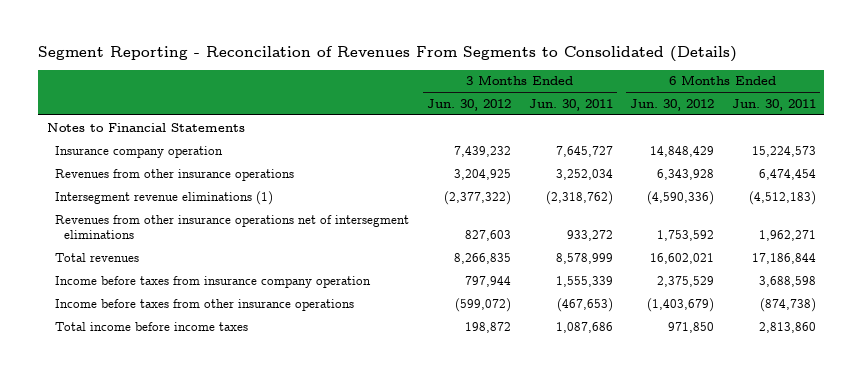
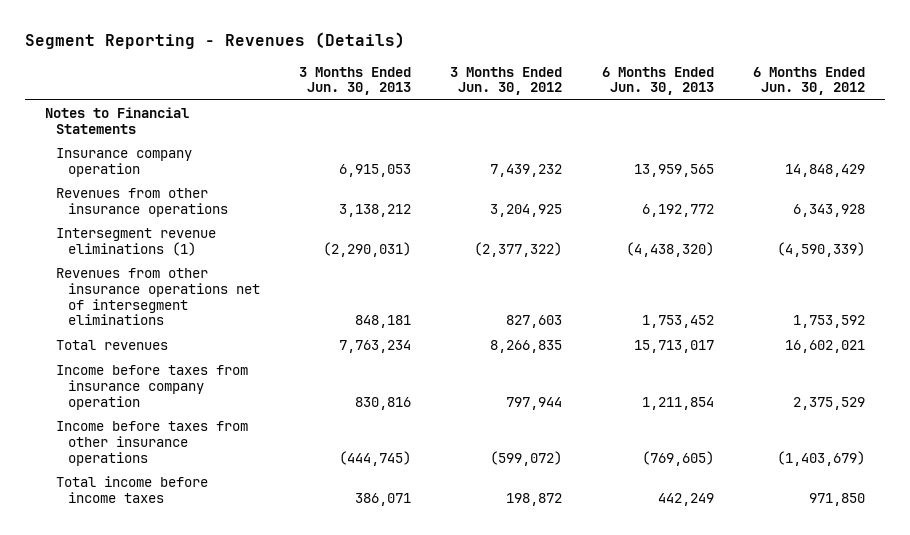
[37,46,737,63] Segment Reporting - Reconcilation of Revenues From Segments to Consolidated (Details) -> [25,32,406,50] Segment Reporting - Revenues (Details)
[528,98,613,111] Jun. 30, 2011 -> none
[731,98,816,111] Jun. 30, 2011 -> none
none -> [298,66,411,96] 3 Months Ended Jun. 30, 2013
none -> [601,66,714,96] 6 Months Ended Jun. 30, 2013
[647,190,715,205] (4,590,336) -> [777,241,866,257] (4,590,339)

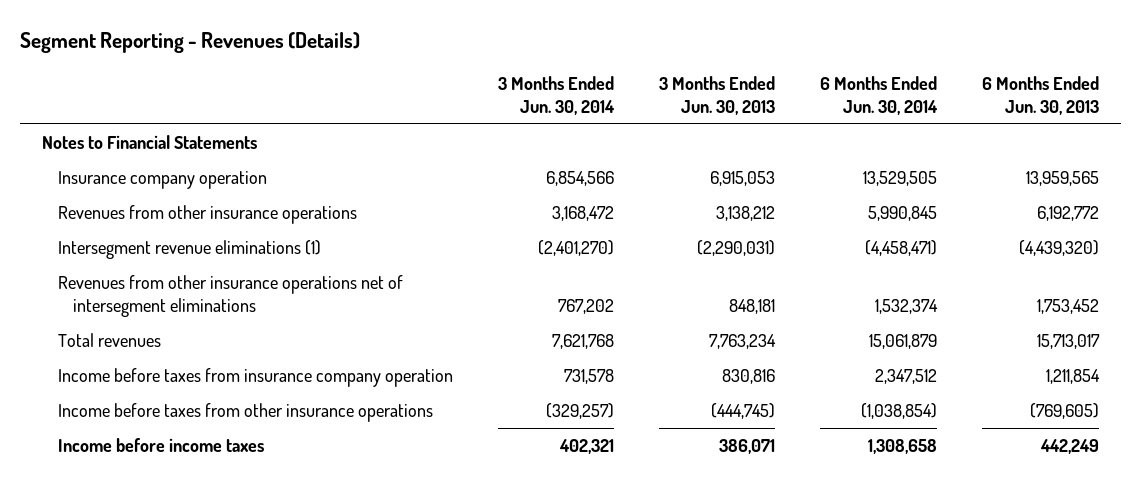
[450,66,563,96] 3 Months Ended Jun. 30, 2012 -> none
[753,66,866,96] 6 Months Ended Jun. 30, 2012 -> none
none -> [497,75,615,115] 3 Months Ended Jun. 30, 2014
none -> [819,75,938,115] 6 Months Ended Jun. 30, 2014
[625,241,714,257] (4,438,320) -> [1018,240,1099,257] (4,439,320)
[56,476,209,503] Total income before income taxes -> [57,438,264,453] Income before income taxes

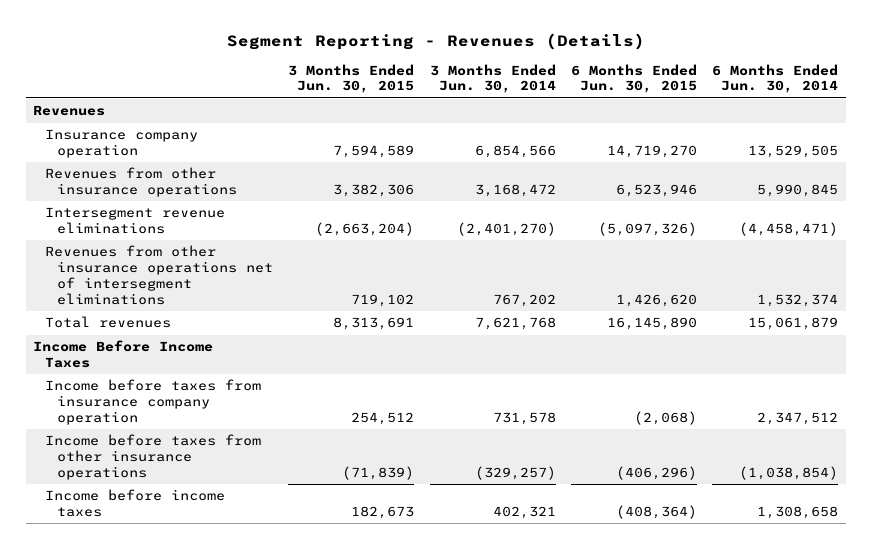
[658,75,775,115] 3 Months Ended Jun. 30, 2013 -> none
[981,75,1099,115] 6 Months Ended Jun. 30, 2013 -> none
none -> [288,63,415,94] 3 Months Ended Jun. 30, 2015
none -> [571,63,698,94] 6 Months Ended Jun. 30, 2015
[42,135,258,150] Notes to Financial Statements -> none
none -> [33,105,106,117] Revenues
[57,240,321,260] Intersegment revenue eliminations (1) -> [45,207,226,235] Intersegment revenue eliminations
none -> [33,340,214,369] Income Before Income Taxes

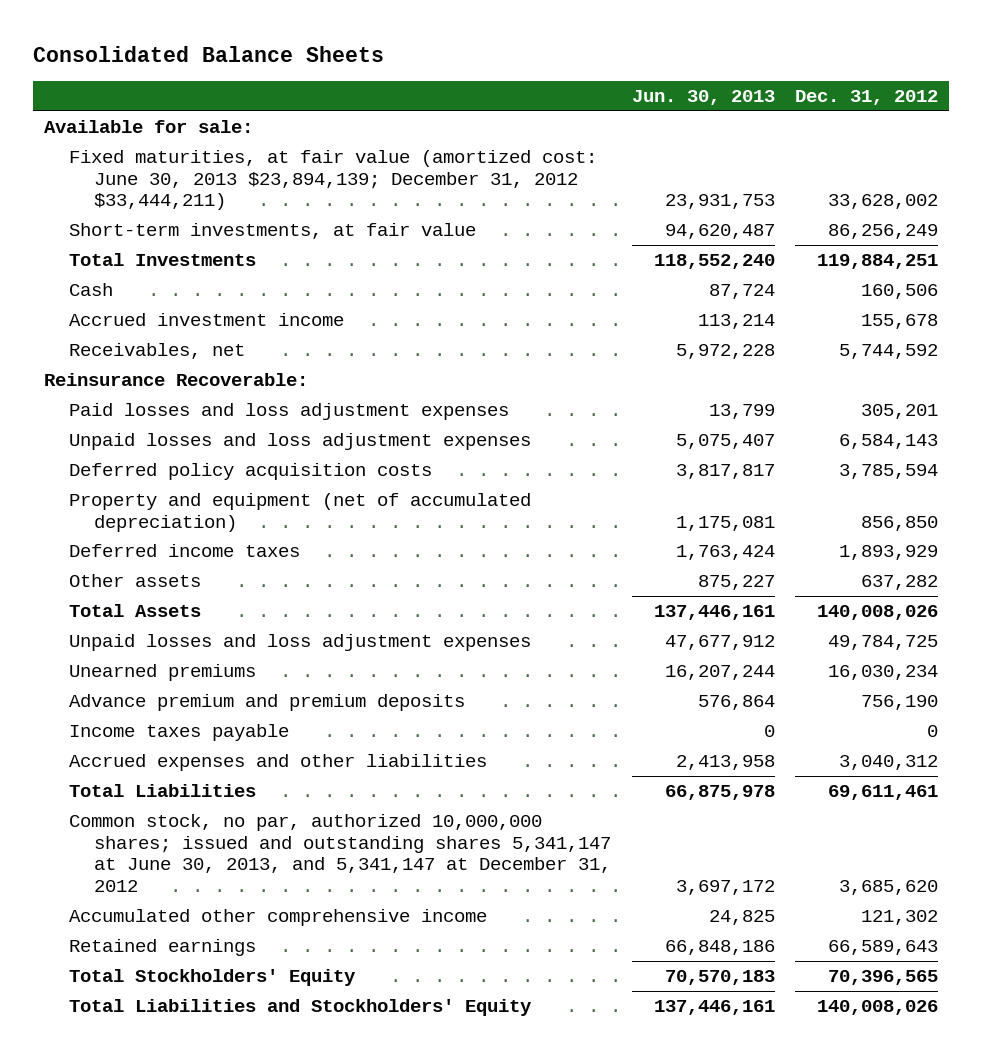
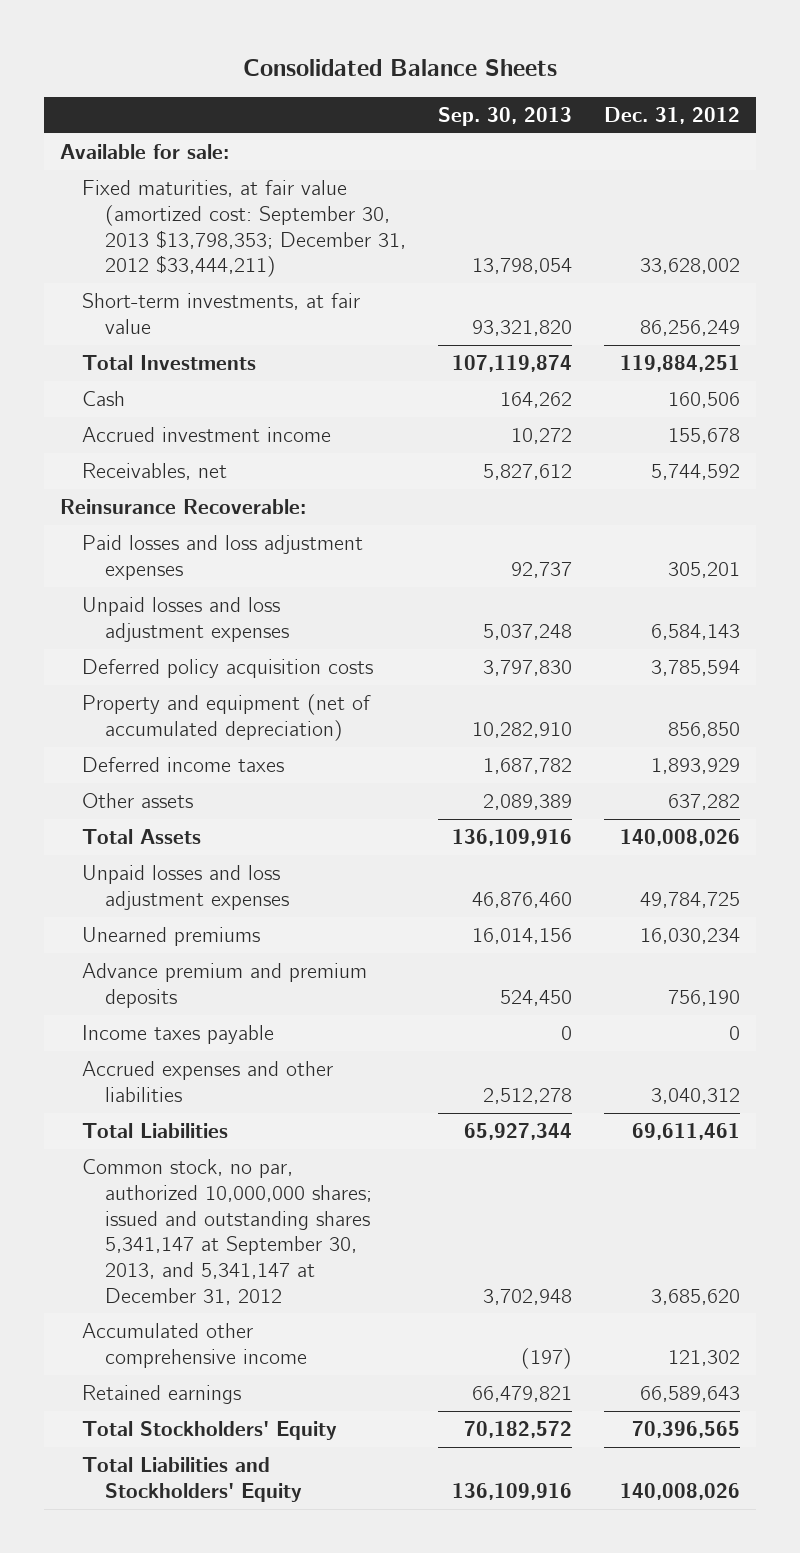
[631,90,775,106] Jun. 30, 2013 -> none
none -> [438,106,573,126] Sep. 30, 2013
[68,149,597,211] Fixed maturities, at fair value (amortized cost: June 30, 2013 $23,894,139; December 31, 2012 $33,444,211) -> [82,180,407,278] Fixed maturities, at fair value (amortized cost: September 30, 2013 $13,798,353; December 31, 2012 $33,444,211)
[68,813,611,893] Common stock, no par, authorized 10,000,000 shares; issued and outstanding shares 5,341,147 at June 30, 2013, and 5,341,147 at December 31, 2012 -> [82,1159,373,1305] Common stock, no par, authorized 10,000,000 shares; issued and outstanding shares 5,341,147 at September 30, 2013, and 5,341,147 at December 31, 2012

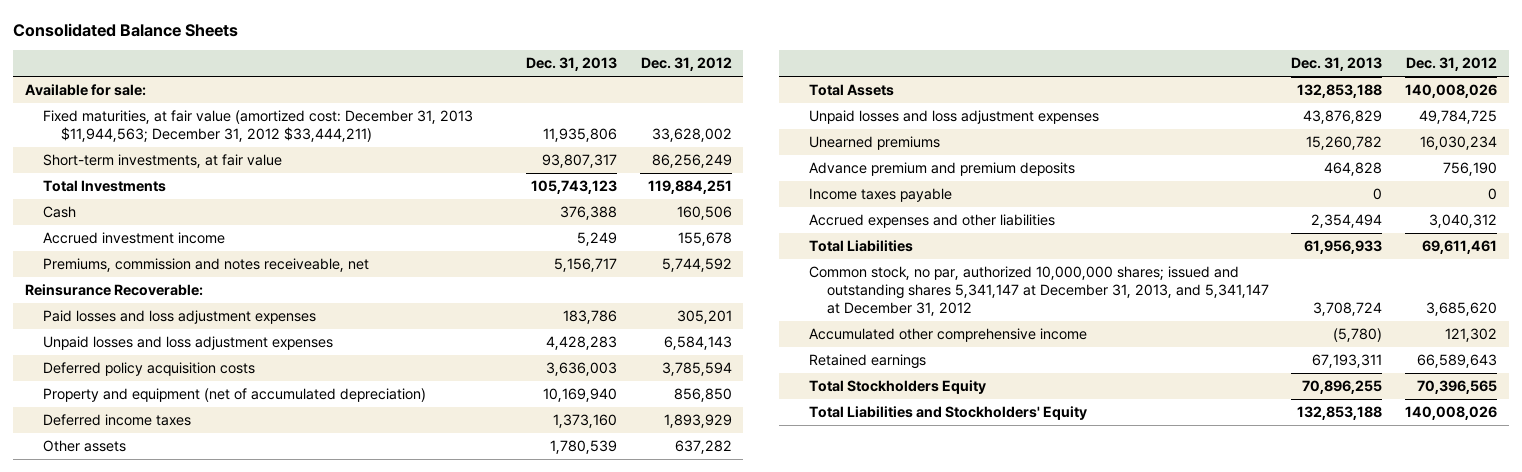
[438,106,573,126] Sep. 30, 2013 -> none
none -> [525,57,617,72] Dec. 31, 2013
[82,180,407,278] Fixed maturities, at fair value (amortized cost: September 30, 2013 $13,798,353; December 31, 2012 $33,444,211) -> [42,110,473,142] Fixed maturities, at fair value (amortized cost: December 31, 2013 $11,944,563; December 31, 2012 $33,444,211)
[82,463,228,481] Receivables, net -> [42,258,369,273] Premiums, commission and notes receiveable, net
[82,1159,373,1305] Common stock, no par, authorized 10,000,000 shares; issued and outstanding shares 5,341,147 at September 30, 2013, and 5,341,147 at December 31, 2012 -> [808,266,1269,316] Common stock, no par, authorized 10,000,000 shares; issued and outstanding shares 5,341,147 at December 31, 2013, and 5,341,147 at December 31, 2012
[82,1421,338,1441] Total Stockholders' Equity -> [808,380,986,395] Total Stockholders Equity

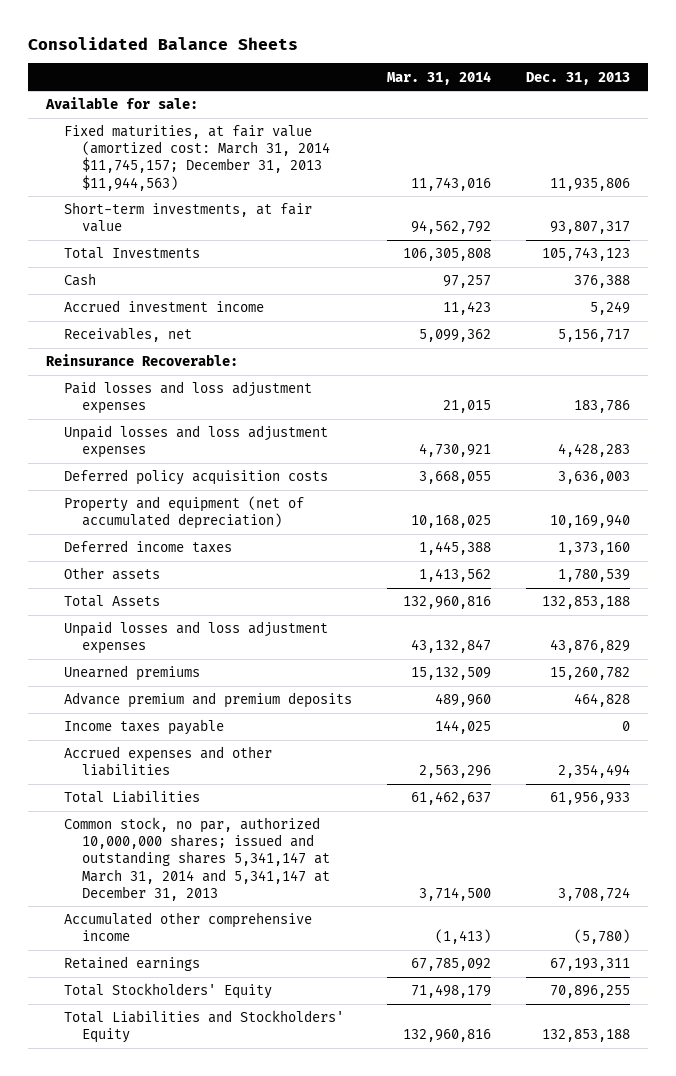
[640,57,732,72] Dec. 31, 2012 -> none
none -> [387,70,492,85] Mar. 31, 2014
[42,110,473,142] Fixed maturities, at fair value (amortized cost: December 31, 2013 $11,944,563; December 31, 2012 $33,444,211) -> [64,124,331,191] Fixed maturities, at fair value (amortized cost: March 31, 2014 $11,745,157; December 31, 2013 $11,944,563)
[42,258,369,273] Premiums, commission and notes receiveable, net -> [64,327,193,343] Receivables, net
[808,266,1269,316] Common stock, no par, authorized 10,000,000 shares; issued and outstanding shares 5,341,147 at December 31, 2013, and 5,341,147 at December 31, 2012 -> [64,817,331,901] Common stock, no par, authorized 10,000,000 shares; issued and outstanding shares 5,341,147 at March 31, 2014 and 5,341,147 at December 31, 2013
[808,380,986,395] Total Stockholders Equity -> [64,983,273,1000] Total Stockholders' Equity

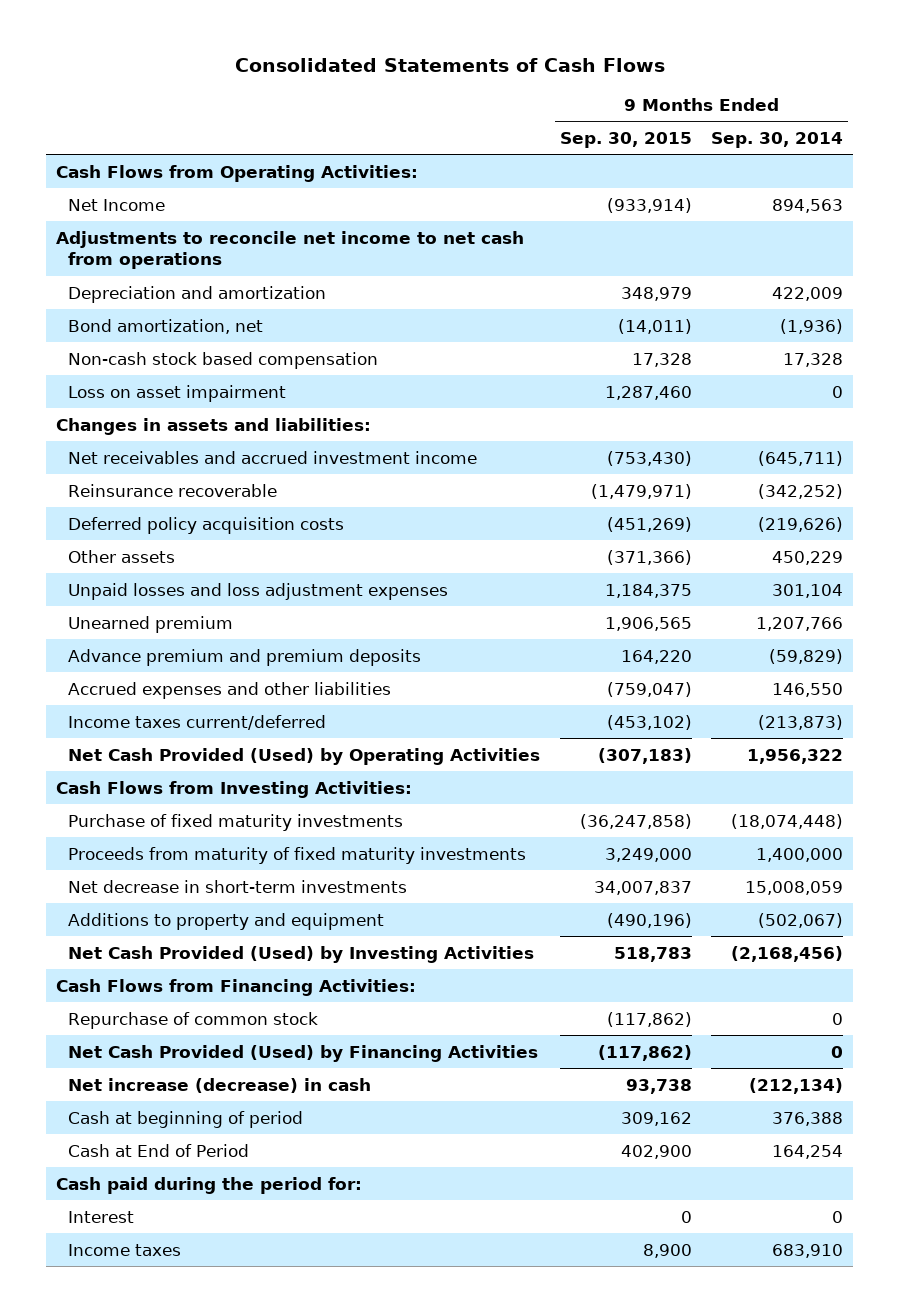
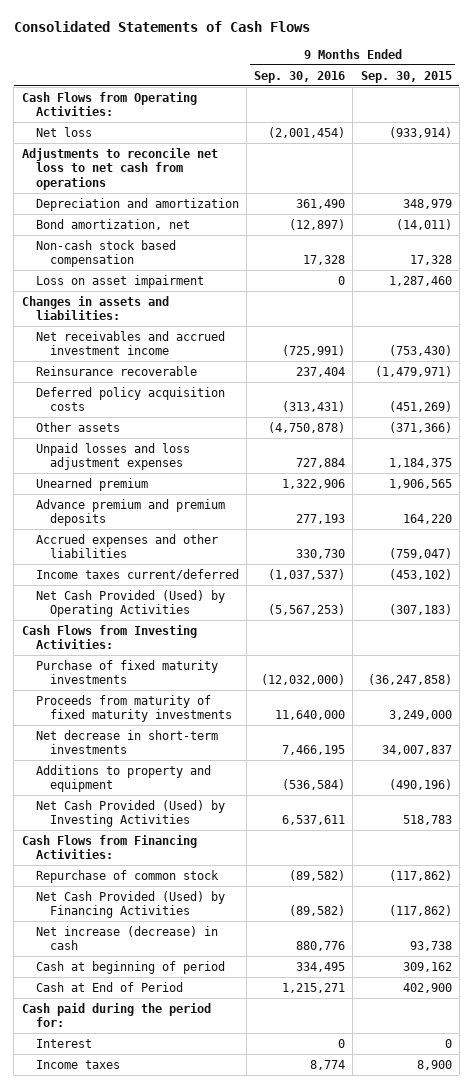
[711,131,844,148] Sep. 30, 2014 -> none
none -> [254,70,346,83] Sep. 30, 2016
[67,198,165,211] Net Income -> [36,126,93,137] Net loss
[55,230,524,270] Adjustments to reconcile net income to net cash from operations -> [21,147,218,190] Adjustments to reconcile net loss to net cash from operations

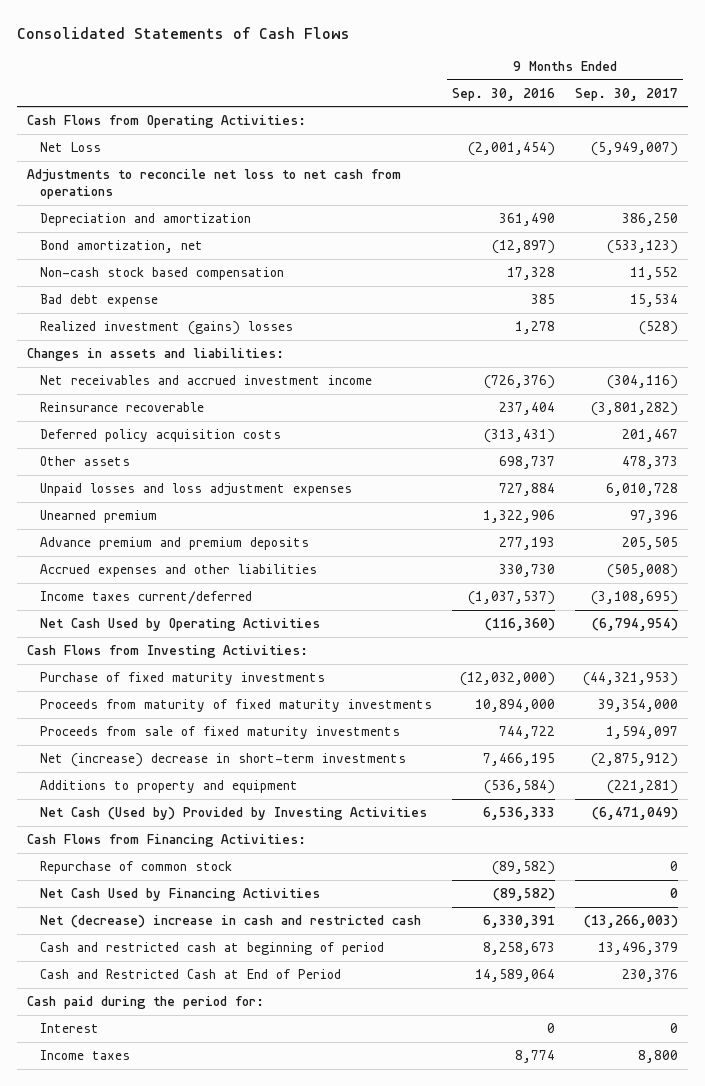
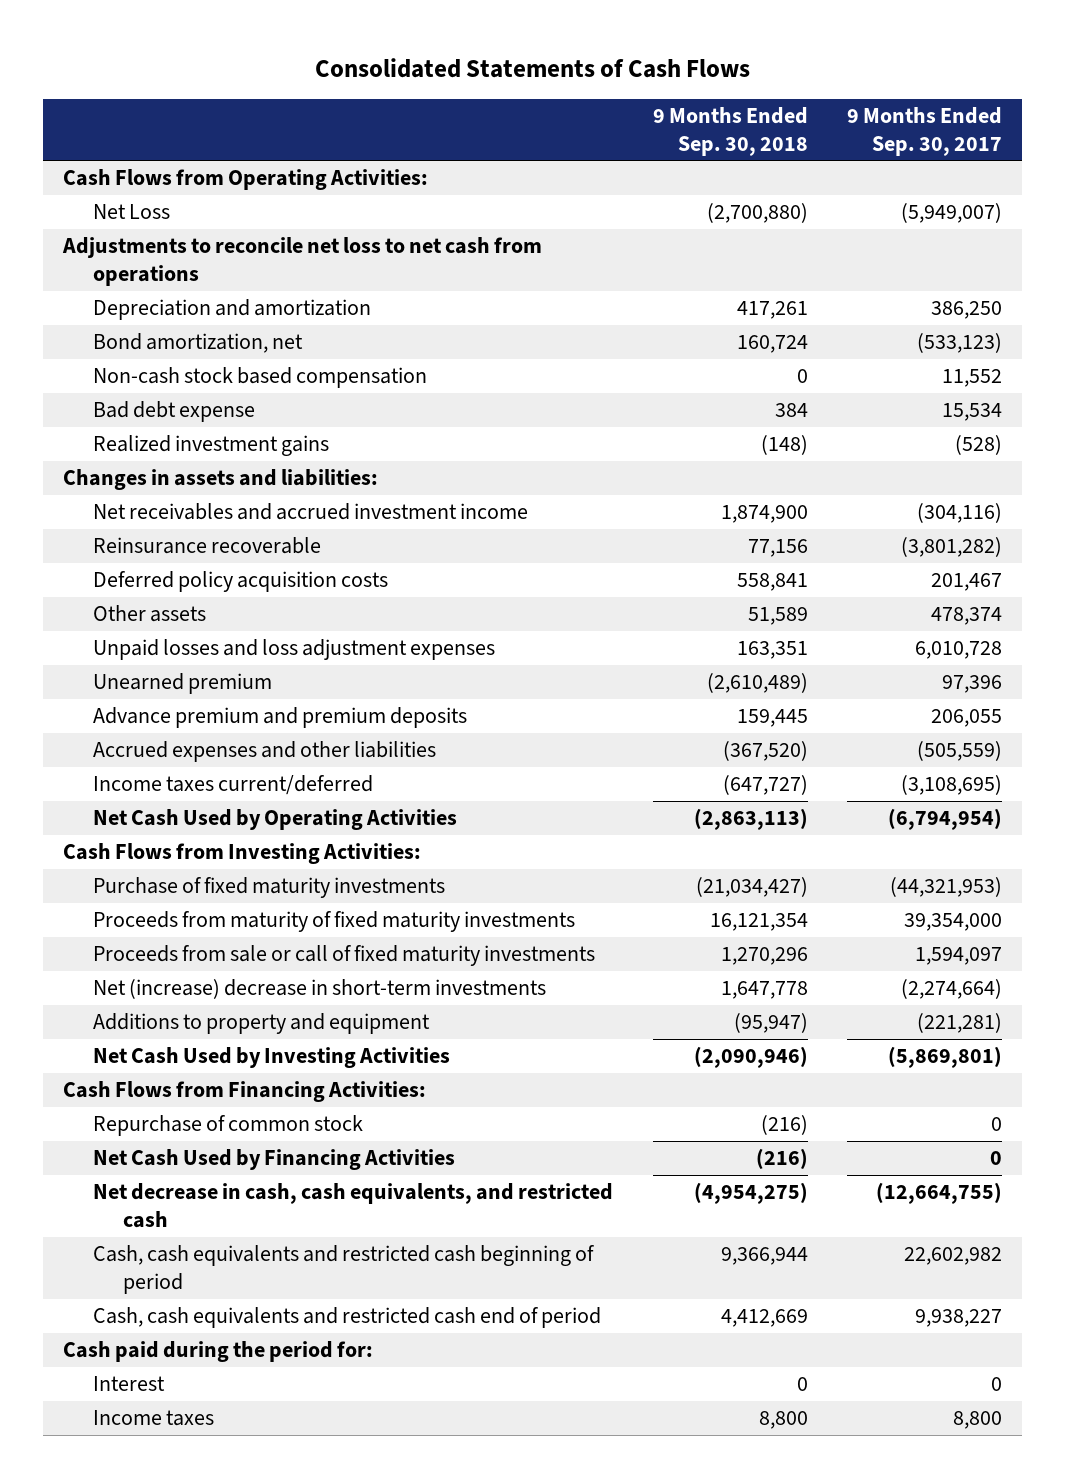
[451,87,555,101] Sep. 30, 2016 -> none
none -> [652,106,808,156] 9 Months Ended Sep. 30, 2018
[39,321,293,336] Realized investment (gains) losses -> [92,434,329,456] Realized investment gains
[621,456,678,470] 478,373 -> [931,606,1003,625] 478,374
[621,537,678,551] 205,505 -> [931,708,1003,727] 206,055
[606,564,678,579] (505,008) -> [917,740,1003,761] (505,559)
[39,726,400,740] Proceeds from sale of fixed maturity investments -> [92,944,595,966] Proceeds from sale or call of fixed maturity investments
[590,753,678,768] (2,875,912) -> [901,978,1003,999] (2,274,664)
[39,807,427,821] Net Cash (Used by) Provided by Investing Activities -> [92,1046,450,1068] Net Cash Used by Investing Activities
[591,807,678,821] (6,471,049) -> [888,1045,1003,1068] (5,869,801)
[39,915,421,929] Net (decrease) increase in cash and restricted cash -> [92,1182,613,1229] Net decrease in cash, cash equivalents, and restricted cash
[583,915,678,929] (13,266,003) -> [876,1181,1003,1204] (12,664,755)
[39,942,384,956] Cash and restricted cash at beginning of period -> [92,1244,595,1295] Cash, cash equivalents and restricted cash beginning of period
[597,942,678,956] 13,496,379 -> [904,1246,1003,1265] 22,602,982
[39,969,341,980] Cash and Restricted Cash at End of Period -> [92,1306,601,1328] Cash, cash equivalents and restricted cash end of period
[621,969,678,983] 230,376 -> [915,1308,1003,1327] 9,938,227

